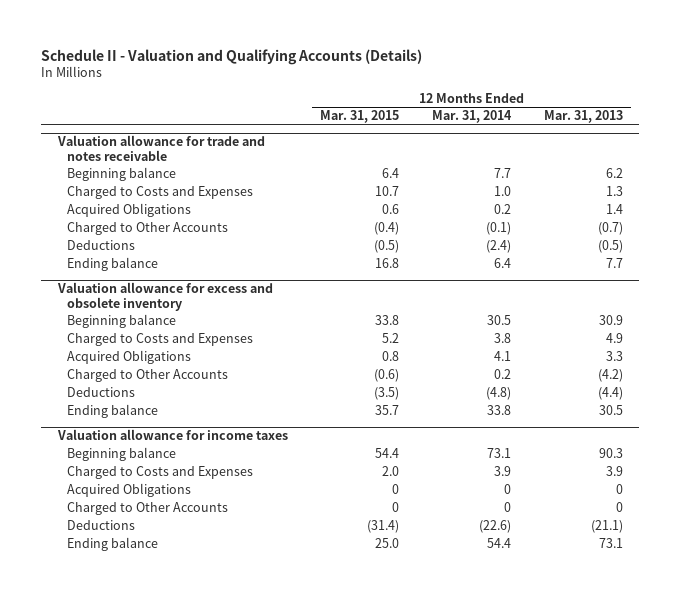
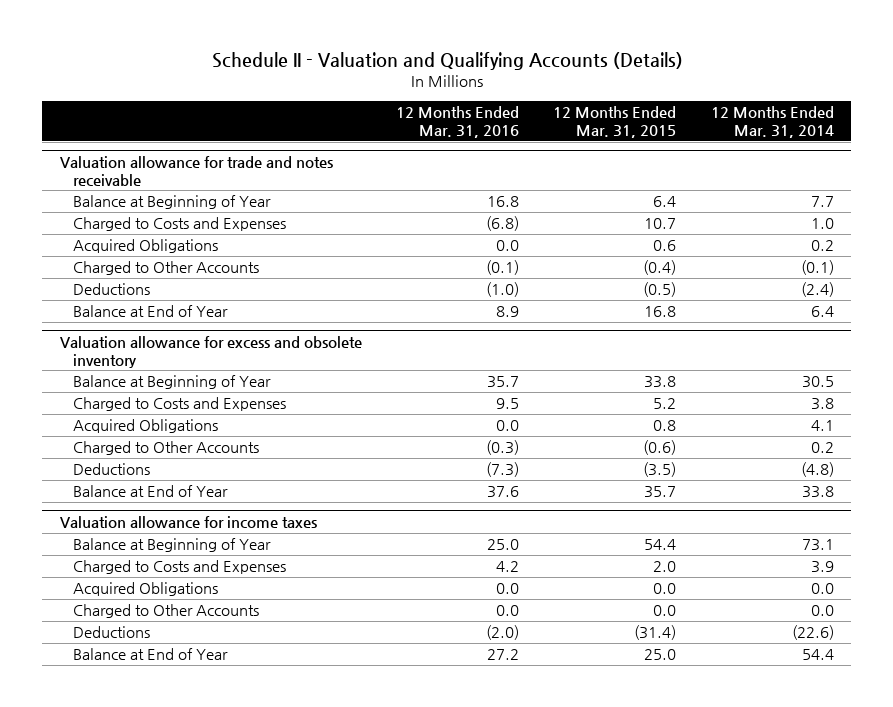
[543,110,623,124] Mar. 31, 2013 -> none
none -> [395,106,519,139] 12 Months Ended Mar. 31, 2016
[67,167,177,182] Beginning balance -> [73,195,272,210] Balance at Beginning of Year
[67,257,159,272] Ending balance -> [73,305,229,318] Balance at End of Year
[67,314,177,329] Beginning balance -> [73,375,272,390] Balance at Beginning of Year
[67,404,159,419] Ending balance -> [73,485,229,498] Balance at End of Year
[67,447,177,462] Beginning balance -> [73,538,272,553] Balance at Beginning of Year
[392,484,400,495] 0 -> [653,583,677,595] 0.0
[504,484,512,495] 0 -> [810,583,834,595] 0.0
[392,502,400,513] 0 -> [653,605,677,617] 0.0
[504,502,512,513] 0 -> [810,605,834,617] 0.0
[67,537,159,552] Ending balance -> [73,648,229,661] Balance at End of Year

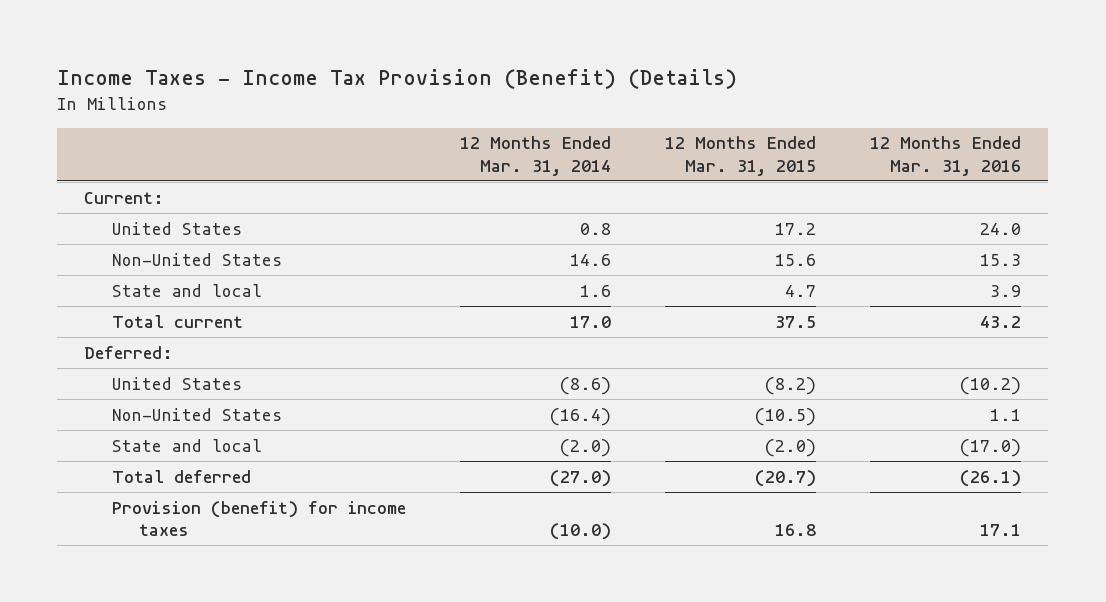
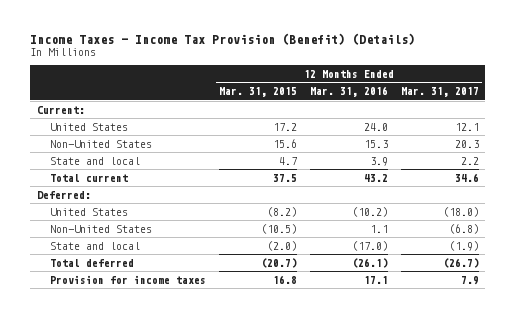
[459,136,611,176] 12 Months Ended Mar. 31, 2014 -> none
none -> [400,87,479,98] Mar. 31, 2017
[111,500,406,536] Provision (benefit) for income taxes -> [50,274,207,284] Provision for income taxes

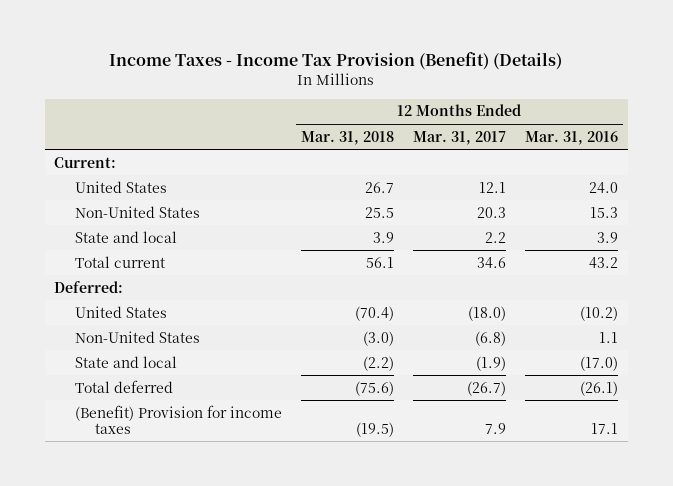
[219,87,298,98] Mar. 31, 2015 -> none
none -> [300,130,394,145] Mar. 31, 2018
[50,274,207,284] Provision for income taxes -> [74,404,282,434] (Benefit) Provision for income taxes

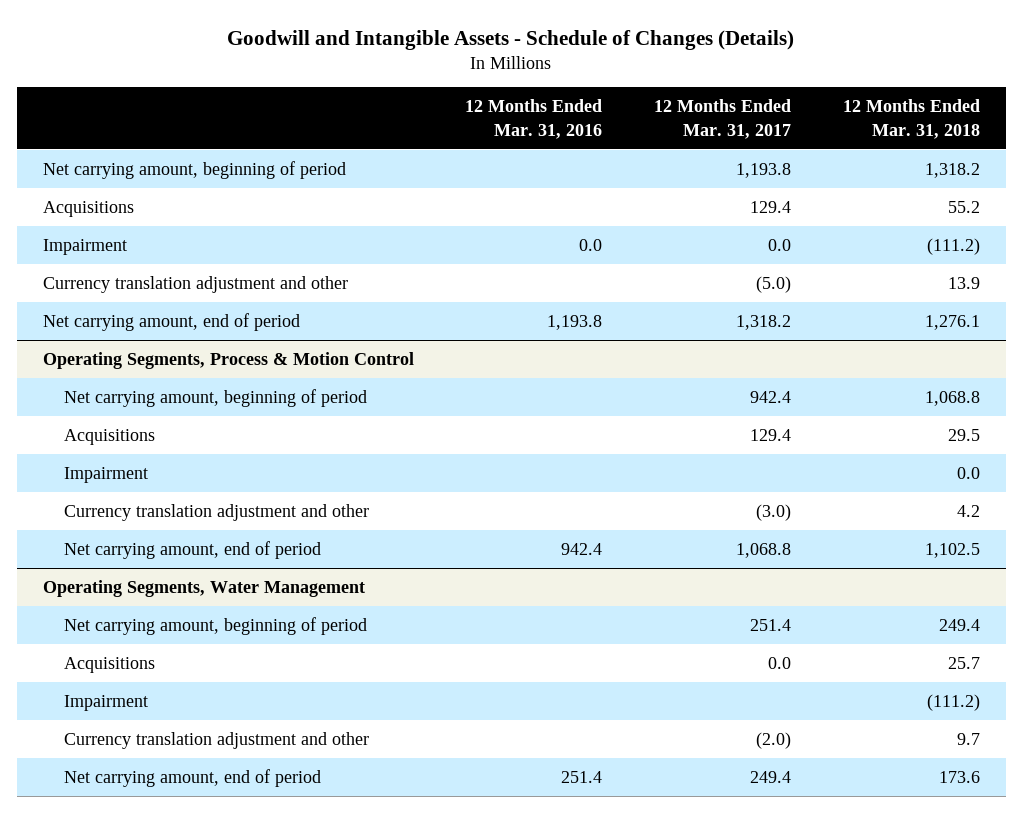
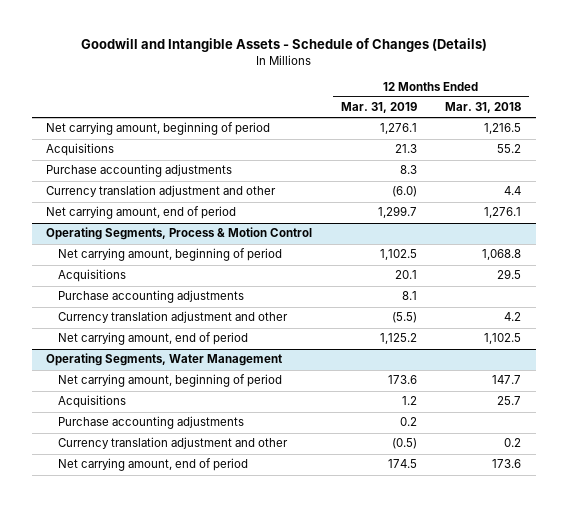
[465,99,603,139] 12 Months Ended Mar. 31, 2016 -> none
[654,99,792,139] 12 Months Ended Mar. 31, 2017 -> none
none -> [340,102,417,114] Mar. 31, 2019
[924,162,980,178] 1,318.2 -> [484,123,522,135] 1,216.5
[42,238,127,255] Impairment -> none
none -> [45,164,232,178] Purchase accounting adjustments
[947,276,980,289] 13.9 -> [504,186,522,196] 4.4
[64,466,149,483] Impairment -> none
none -> [57,290,244,304] Purchase accounting adjustments
[938,618,980,631] 249.4 -> [492,375,522,385] 147.7
[64,694,149,711] Impairment -> none
none -> [57,416,244,430] Purchase accounting adjustments
[956,732,980,745] 9.7 -> [504,438,522,448] 0.2

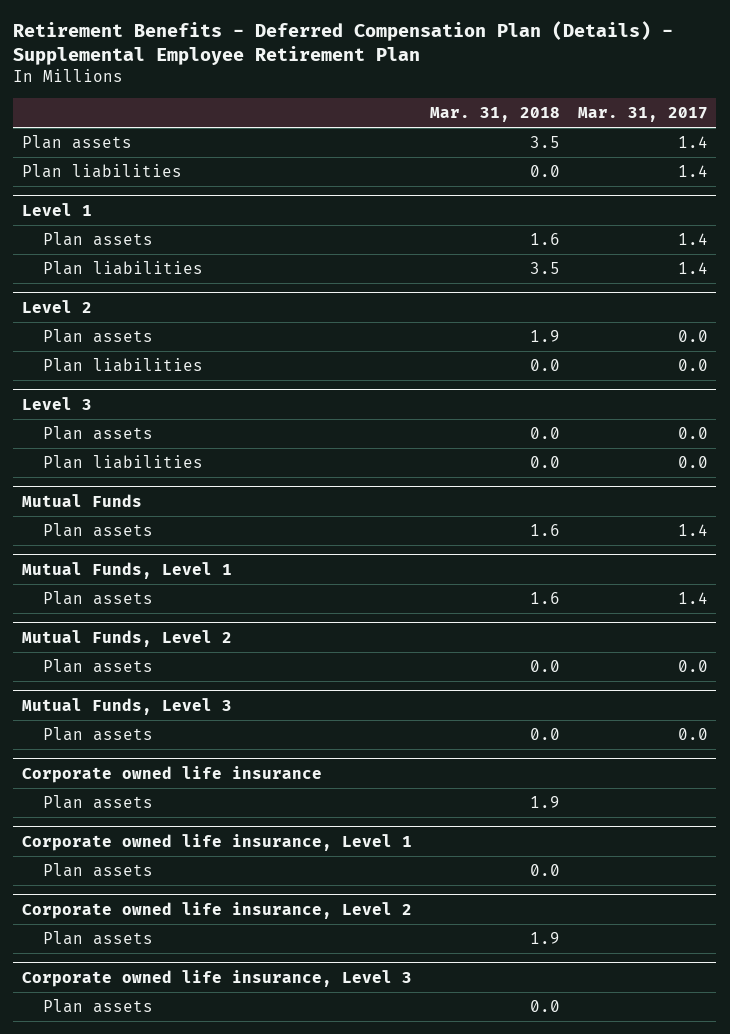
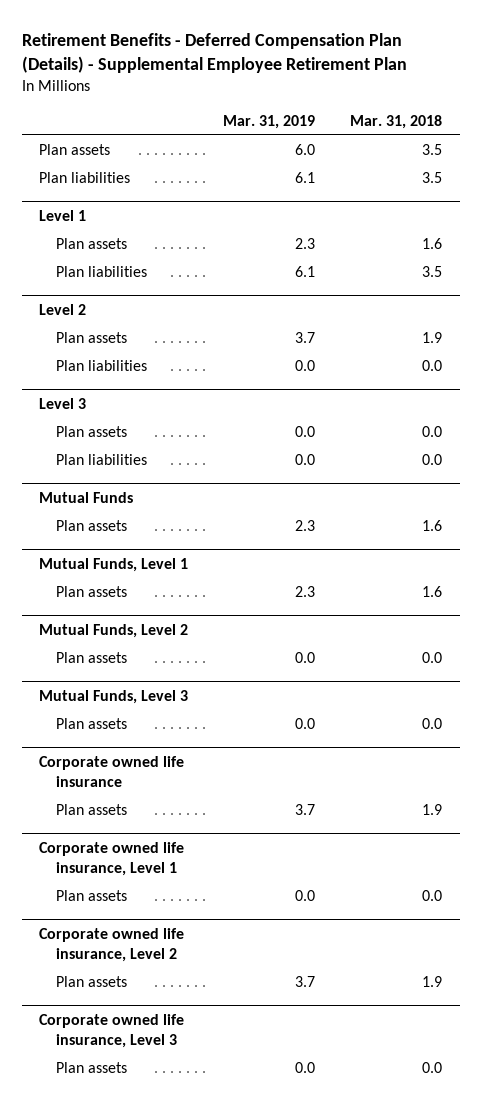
[577,107,708,123] Mar. 31, 2017 -> none
none -> [223,114,316,129] Mar. 31, 2019
[529,165,560,178] 0.0 -> [422,172,443,184] 3.5

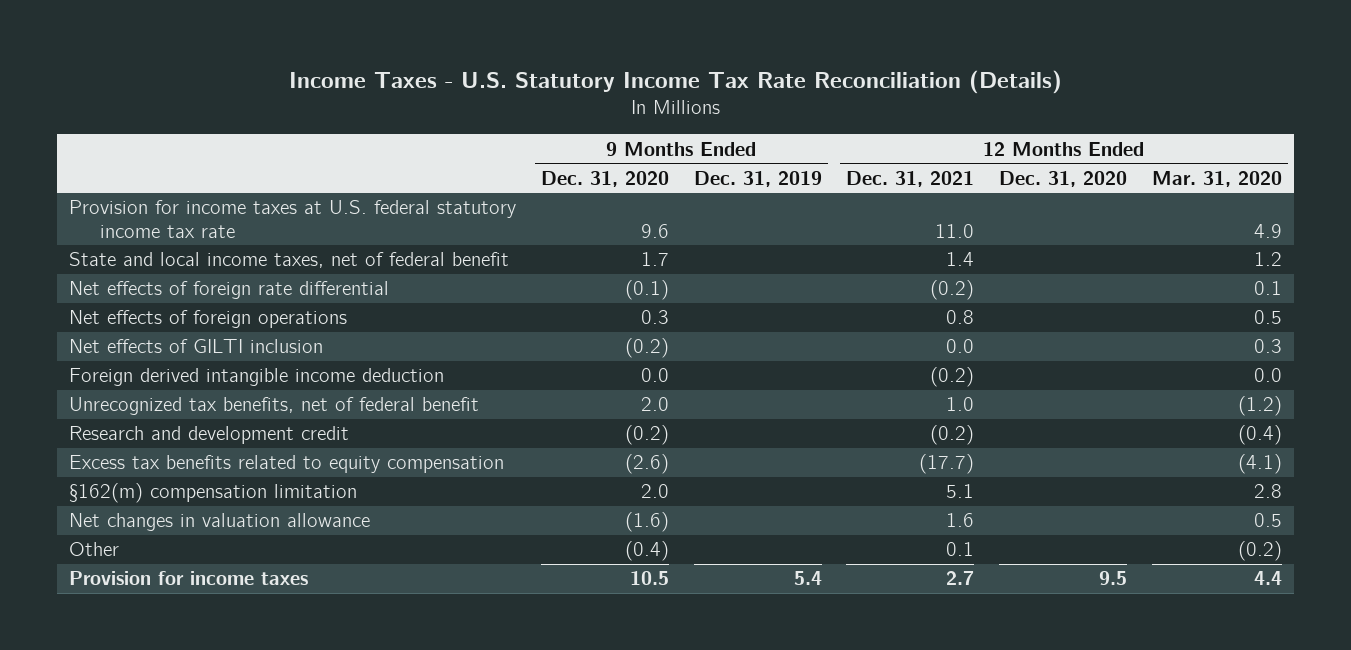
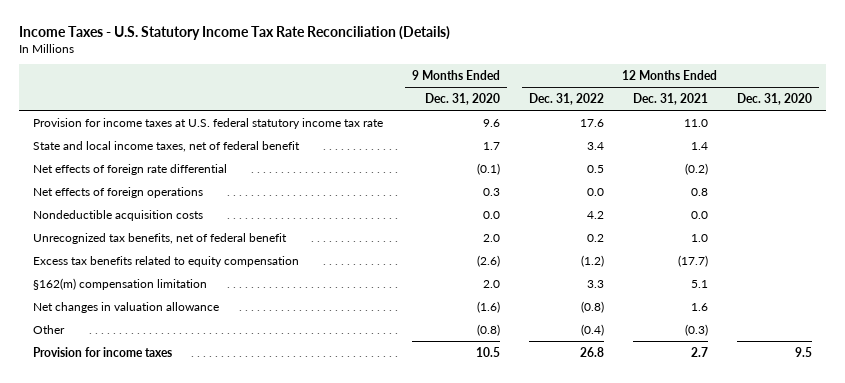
[693,170,822,187] Dec. 31, 2019 -> none
[1151,170,1282,187] Mar. 31, 2020 -> none
none -> [529,93,605,106] Dec. 31, 2022
[69,339,324,354] Net effects of GILTI inclusion -> none
[69,368,445,387] Foreign derived intangible income deduction -> none
none -> [33,209,204,221] Nondeductible acquisition costs
[69,426,350,445] Research and development credit -> none
[624,541,669,562] (0.4) -> [477,323,501,336] (0.8)
[946,542,975,557] 0.1 -> [684,323,708,336] (0.3)

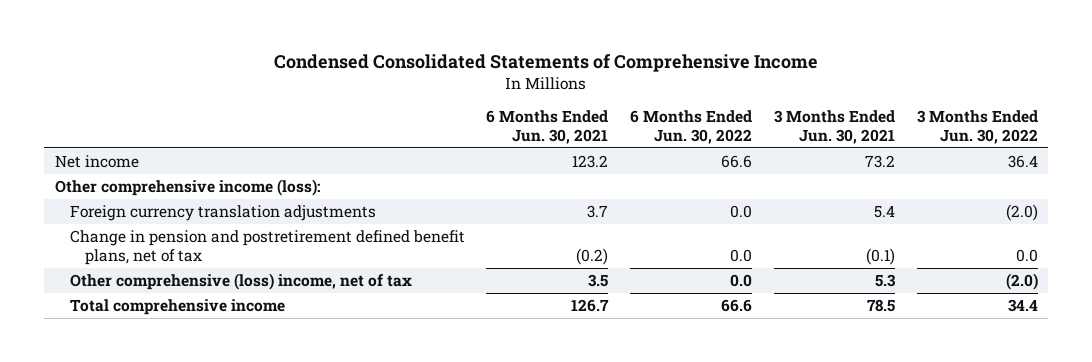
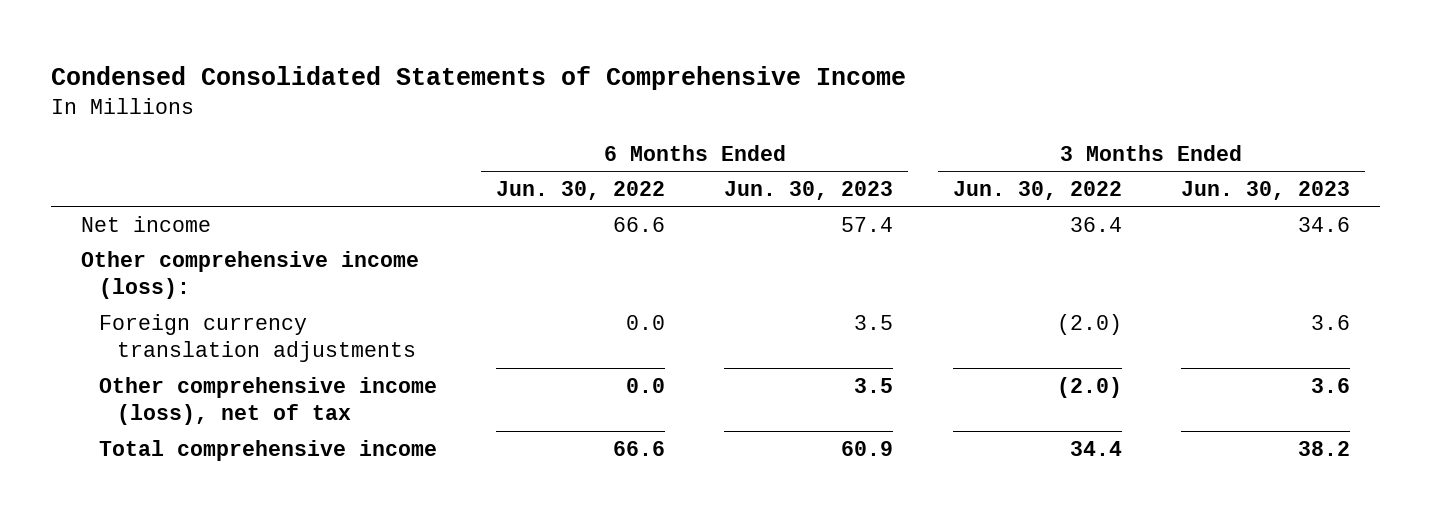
[486,110,609,144] 6 Months Ended Jun. 30, 2021 -> none
[773,110,895,144] 3 Months Ended Jun. 30, 2021 -> none
none -> [724,180,894,200] Jun. 30, 2023
none -> [1181,180,1351,200] Jun. 30, 2023
[69,230,465,265] Change in pension and postretirement defined benefit plans, net of tax -> none
[69,273,412,291] Other comprehensive (loss) income, net of tax -> [98,376,437,426] Other comprehensive income (loss), net of tax

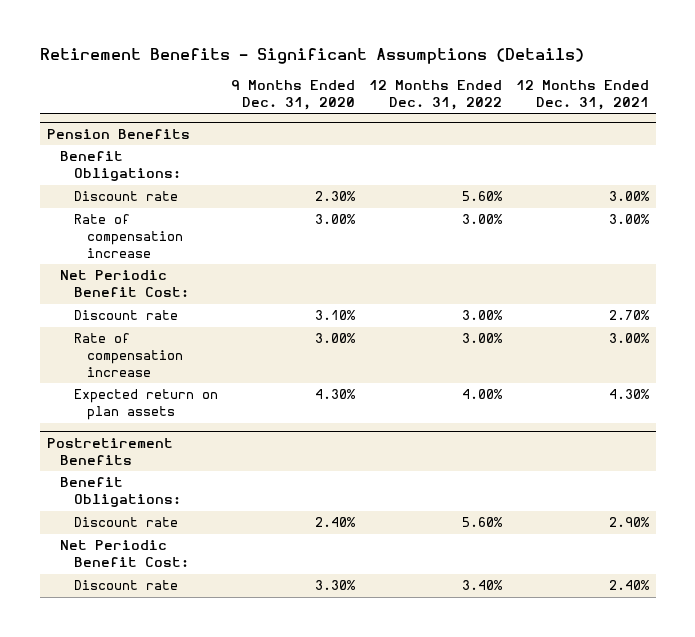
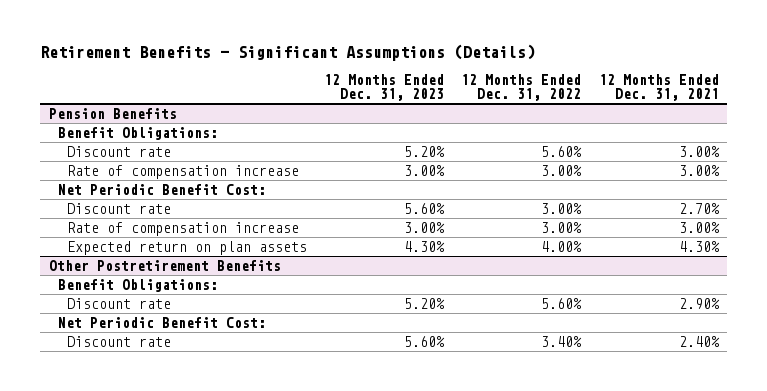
[231,79,356,110] 9 Months Ended Dec. 31, 2020 -> none
none -> [324,73,445,101] 12 Months Ended Dec. 31, 2023
[46,437,173,465] Postretirement Benefits -> [48,259,281,271] Other Postretirement Benefits

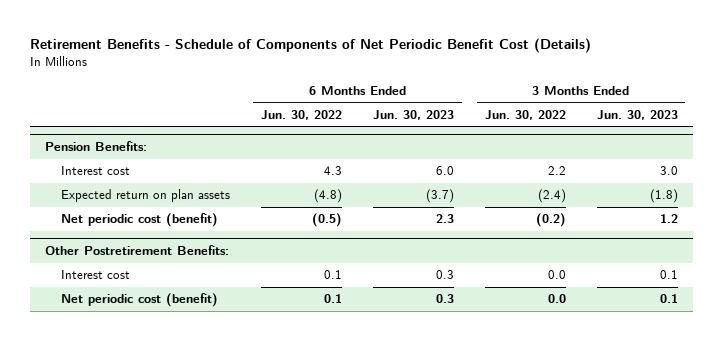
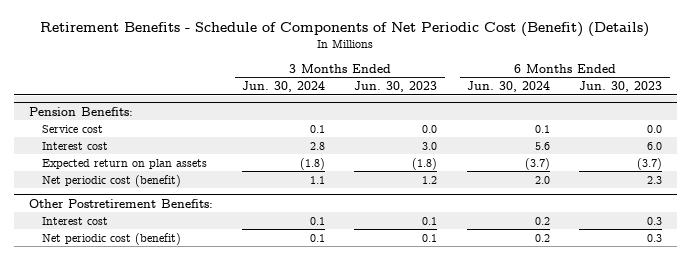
[29,38,591,54] Retirement Benefits - Schedule of Components of Net Periodic Benefit Cost (Details) -> [40,22,650,38] Retirement Benefits - Schedule of Components of Net Periodic Cost (Benefit) (Details)
[261,109,343,120] Jun. 30, 2022 -> none
[484,109,566,120] Jun. 30, 2022 -> none
none -> [242,80,326,92] Jun. 30, 2024
none -> [466,80,550,92] Jun. 30, 2024
none -> [42,124,104,133] Service cost

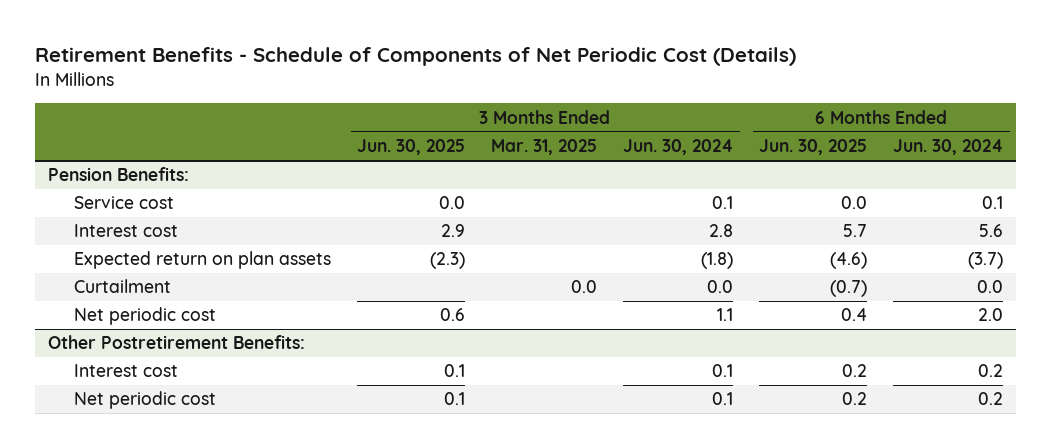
[40,22,650,38] Retirement Benefits - Schedule of Components of Net Periodic Cost (Benefit) (Details) -> [34,46,796,66] Retirement Benefits - Schedule of Components of Net Periodic Cost (Details)
[354,80,438,92] Jun. 30, 2023 -> none
[579,80,663,92] Jun. 30, 2023 -> none
none -> [357,139,466,156] Jun. 30, 2025
none -> [491,139,598,156] Mar. 31, 2025
none -> [759,139,868,156] Jun. 30, 2025
none -> [74,279,172,294] Curtailment
[42,174,182,187] Net periodic cost (benefit) -> [74,307,217,326] Net periodic cost
[42,232,182,245] Net periodic cost (benefit) -> [74,391,217,410] Net periodic cost

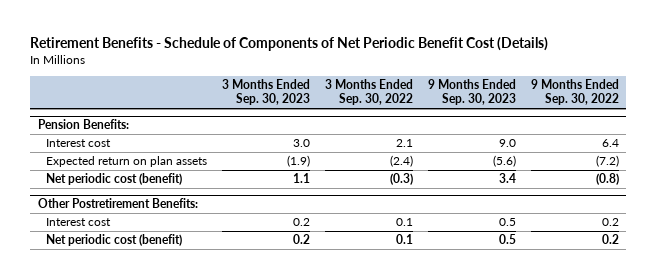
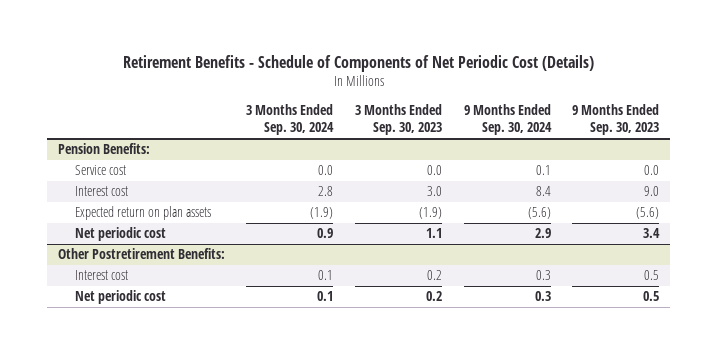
[30,37,549,52] Retirement Benefits - Schedule of Components of Net Periodic Benefit Cost (Details) -> [122,54,594,72] Retirement Benefits - Schedule of Components of Net Periodic Cost (Details)
[324,78,413,106] 3 Months Ended Sep. 30, 2022 -> none
[530,78,619,106] 9 Months Ended Sep. 30, 2022 -> none
none -> [246,103,335,136] 3 Months Ended Sep. 30, 2024
none -> [463,103,552,136] 9 Months Ended Sep. 30, 2024
none -> [74,165,126,176] Service cost
[46,173,183,186] Net periodic cost (benefit) -> [74,227,166,242] Net periodic cost
[46,234,183,247] Net periodic cost (benefit) -> [74,290,166,305] Net periodic cost

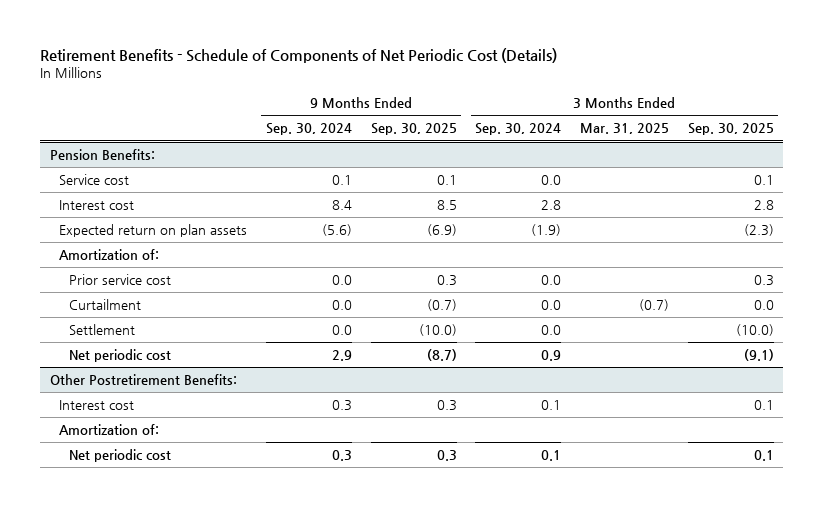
[355,103,443,136] 3 Months Ended Sep. 30, 2023 -> none
[572,103,660,136] 9 Months Ended Sep. 30, 2023 -> none
none -> [370,123,457,136] Sep. 30, 2025
none -> [579,123,669,135] Mar. 31, 2025
none -> [687,123,774,136] Sep. 30, 2025
none -> [59,249,160,261] Amortization of:
none -> [69,274,172,286] Prior service cost
none -> [69,299,142,311] Curtailment
none -> [69,324,136,336] Settlement
none -> [59,424,160,436] Amortization of:

